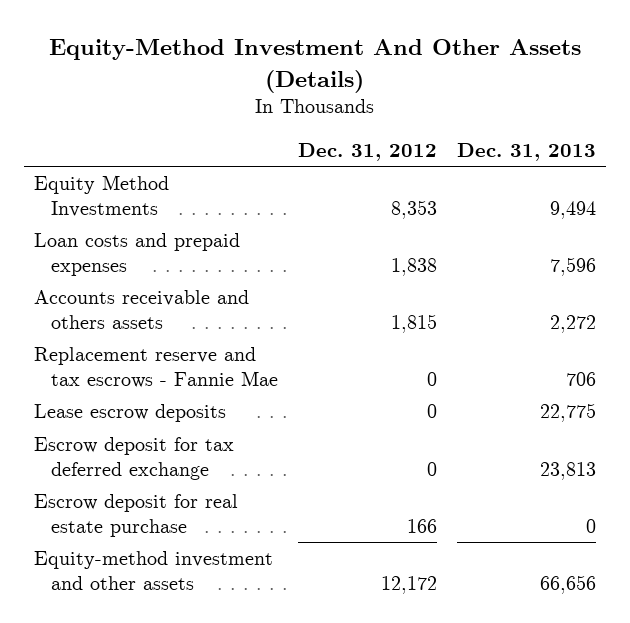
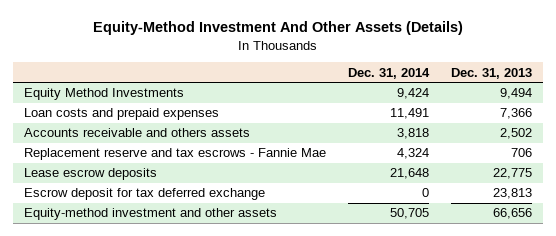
[297,142,437,161] Dec. 31, 2012 -> none
none -> [348,67,431,79] Dec. 31, 2014
[549,256,596,276] 7,596 -> [500,108,533,120] 7,366
[549,314,596,333] 2,272 -> [500,128,533,140] 2,502
[34,494,239,537] Escrow deposit for real estate purchase -> none

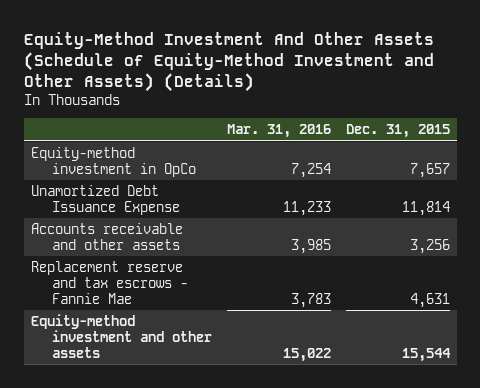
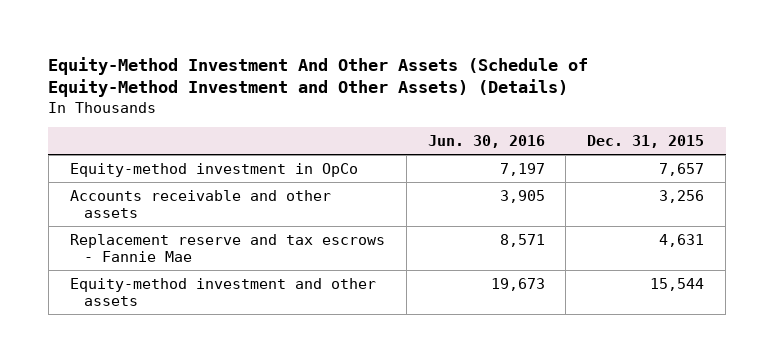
[226,124,331,139] Mar. 31, 2016 -> none
none -> [427,134,545,148] Jun. 30, 2016
[30,184,181,215] Unamortized Debt Issuance Expense -> none

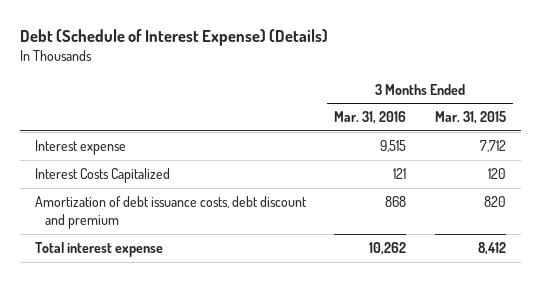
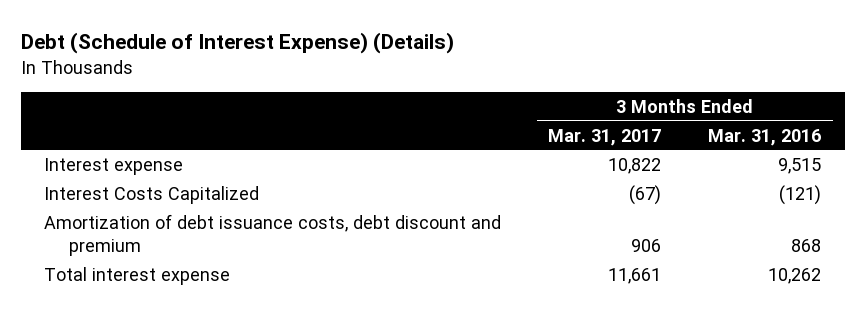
[435,111,507,125] Mar. 31, 2015 -> none
none -> [548,128,662,146] Mar. 31, 2017
[393,167,407,179] 121 -> [779,184,822,205] (121)

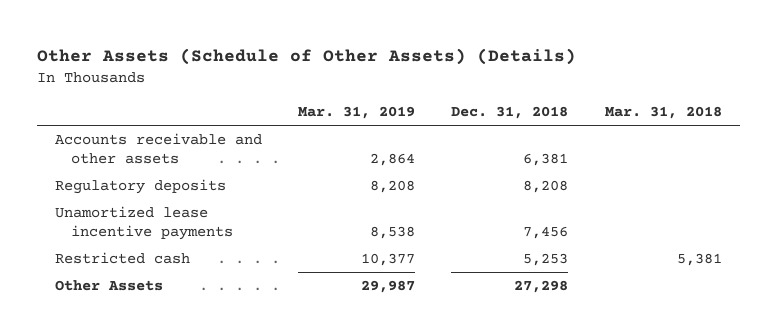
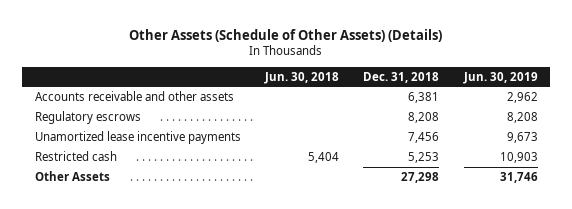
[298,106,416,120] Mar. 31, 2019 -> none
[604,106,722,120] Mar. 31, 2018 -> none
none -> [263,71,339,84] Jun. 30, 2018
none -> [462,71,538,84] Jun. 30, 2019
[55,179,227,195] Regulatory deposits -> [34,110,141,124] Regulatory escrows

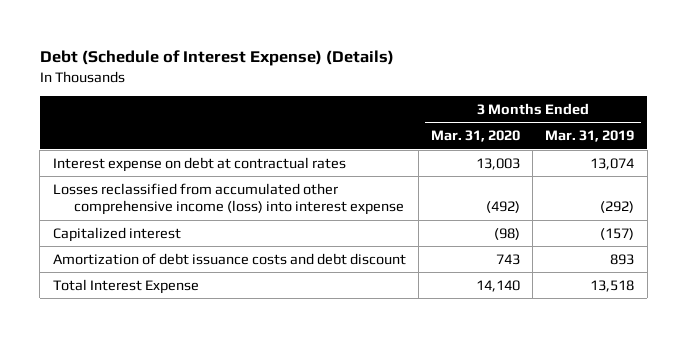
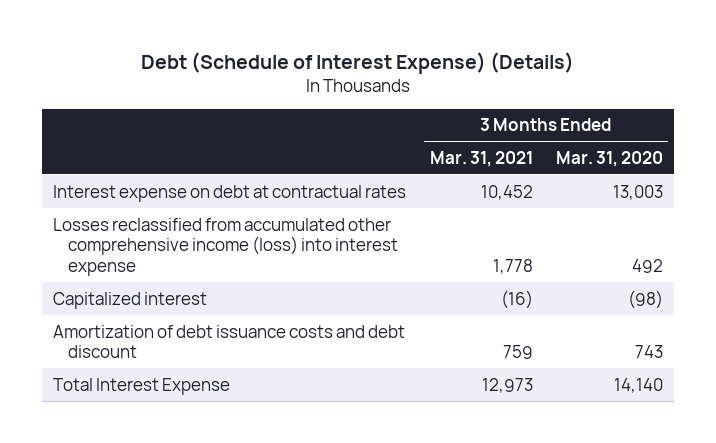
[545,130,635,143] Mar. 31, 2019 -> none
none -> [429,150,533,167] Mar. 31, 2021
[486,201,521,214] (492) -> [631,259,663,274] 492

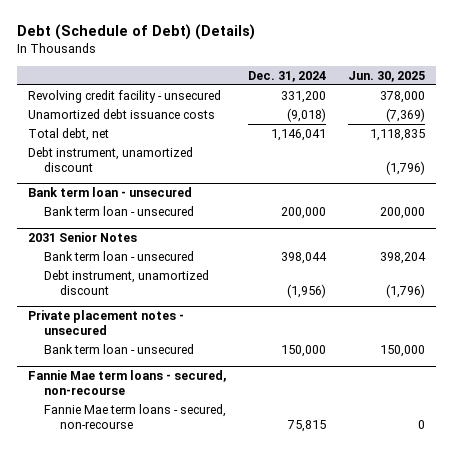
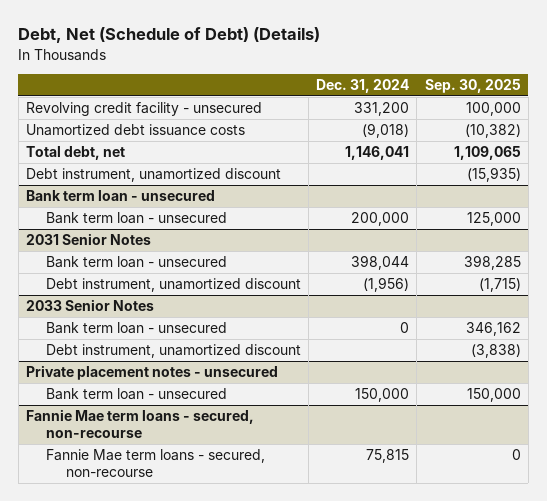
[16,24,255,41] Debt (Schedule of Debt) (Details) -> [18,27,321,44] Debt, Net (Schedule of Debt) (Details)
[348,70,426,82] Jun. 30, 2025 -> none
none -> [424,78,521,93] Sep. 30, 2025
none -> [26,299,155,312] 2033 Senior Notes
none -> [46,322,228,335] Bank term loan - unsecured
none -> [46,344,302,359] Debt instrument, unamortized discount

